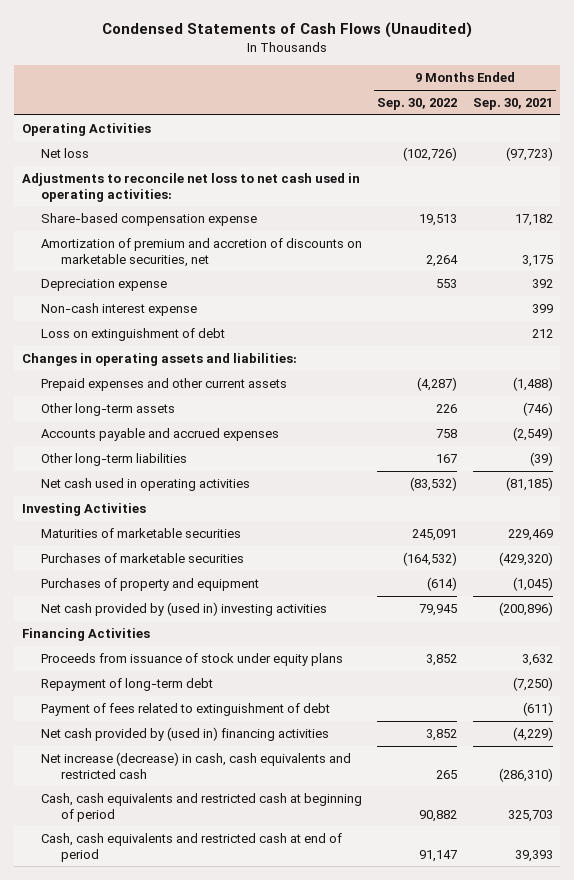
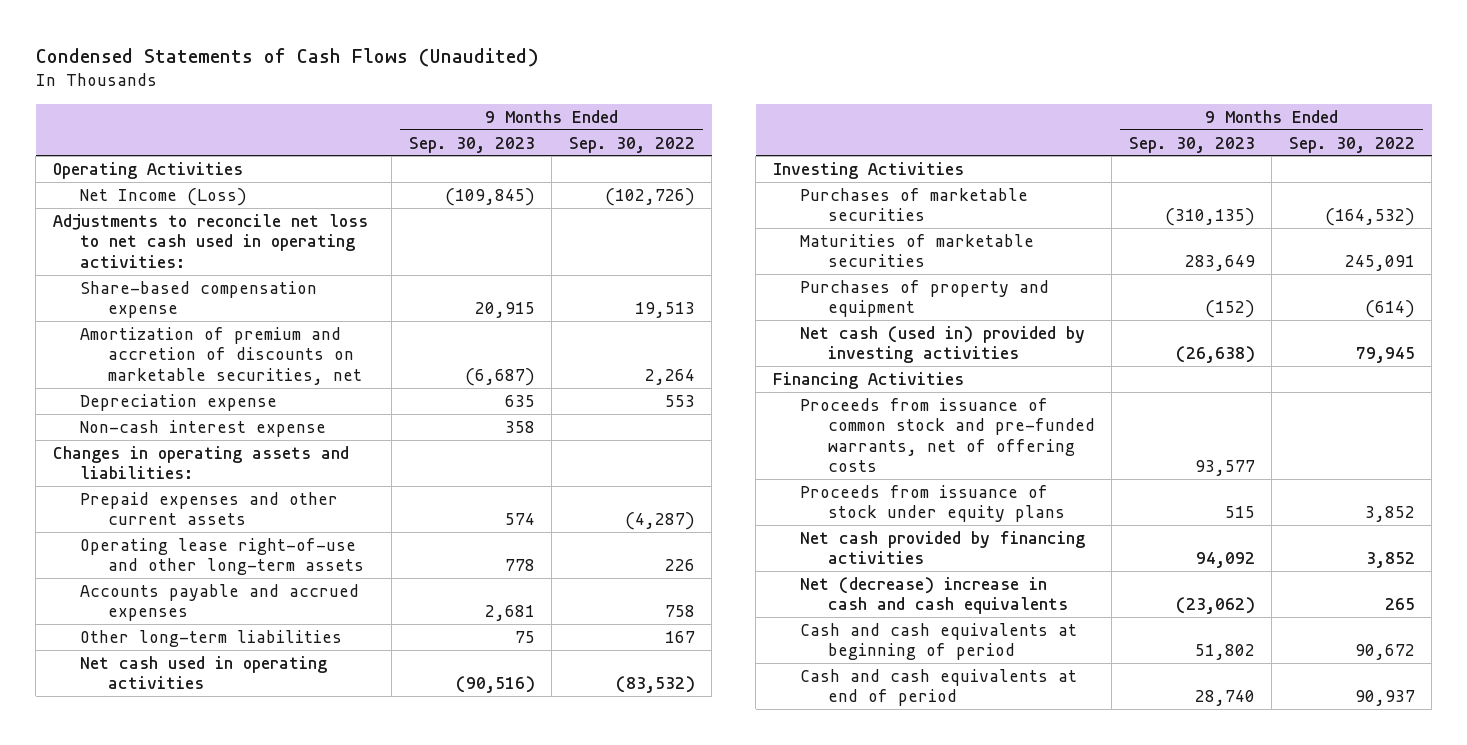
[472,98,553,111] Sep. 30, 2021 -> none
none -> [408,136,535,153] Sep. 30, 2023
[41,148,90,159] Net loss -> [80,187,248,206] Net Income (Loss)
[41,328,226,342] Loss on extinguishment of debt -> none
[41,403,176,417] Other long-term assets -> [80,537,364,576] Operating lease right-of-use and other long-term assets
[41,528,242,539] Maturities of marketable securities -> [800,233,1035,268] Maturities of marketable securities
[41,602,328,617] Net cash provided by (used in) investing activities -> [800,325,1086,364] Net cash (used in) provided by investing activities
none -> [800,397,1095,473] Proceeds from issuance of common stock and pre-funded warrants, net of offering costs
[41,678,214,692] Repayment of long-term debt -> none
[41,703,331,717] Payment of fees related to extinguishment of debt -> none
[41,727,330,742] Net cash provided by (used in) financing activities -> [800,530,1086,565] Net cash provided by financing activities
[41,752,352,779] Net increase (decrease) in cash, cash equivalents and restricted cash -> [800,576,1068,615] Net (decrease) increase in cash and cash equivalents
[41,793,363,822] Cash, cash equivalents and restricted cash at beginning of period -> [800,622,1078,661] Cash and cash equivalents at beginning of period
[419,809,458,822] 90,882 -> [1354,644,1415,661] 90,672
[41,833,343,862] Cash, cash equivalents and restricted cash at end of period -> [800,668,1078,707] Cash and cash equivalents at end of period
[419,849,458,862] 91,147 -> [1354,690,1415,707] 90,937

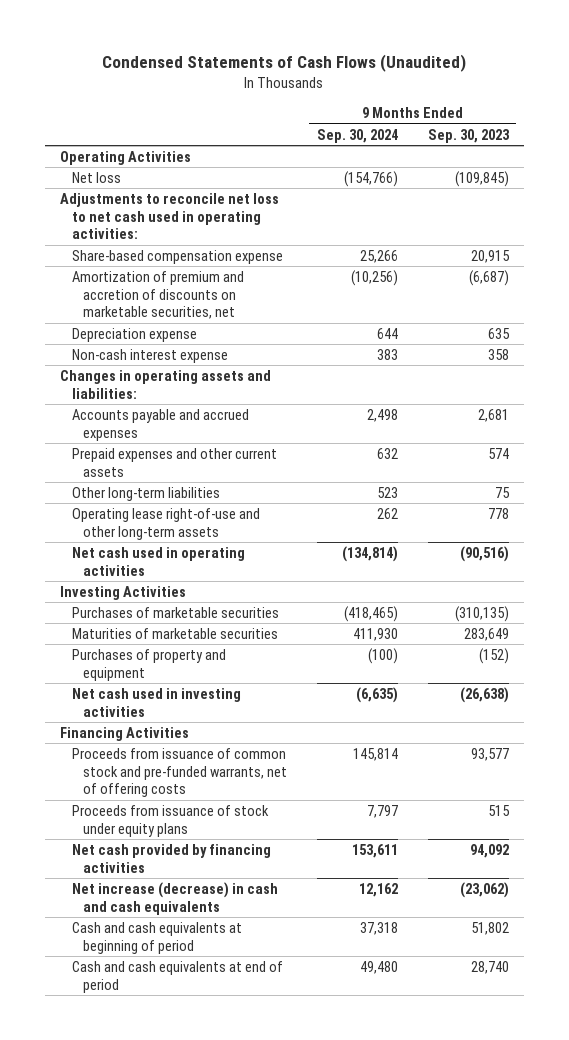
[568,136,695,153] Sep. 30, 2022 -> none
none -> [316,128,398,143] Sep. 30, 2024
[80,187,248,206] Net Income (Loss) -> [71,171,121,183] Net loss
[80,491,339,526] Prepaid expenses and other current assets -> [71,447,277,477] Prepaid expenses and other current assets
[80,537,364,576] Operating lease right-of-use and other long-term assets -> [71,507,260,540] Operating lease right-of-use and other long-term assets
[800,325,1086,364] Net cash (used in) provided by investing activities -> [71,687,241,717] Net cash used in investing activities
[800,576,1068,615] Net (decrease) increase in cash and cash equivalents -> [71,881,278,915] Net increase (decrease) in cash and cash equivalents

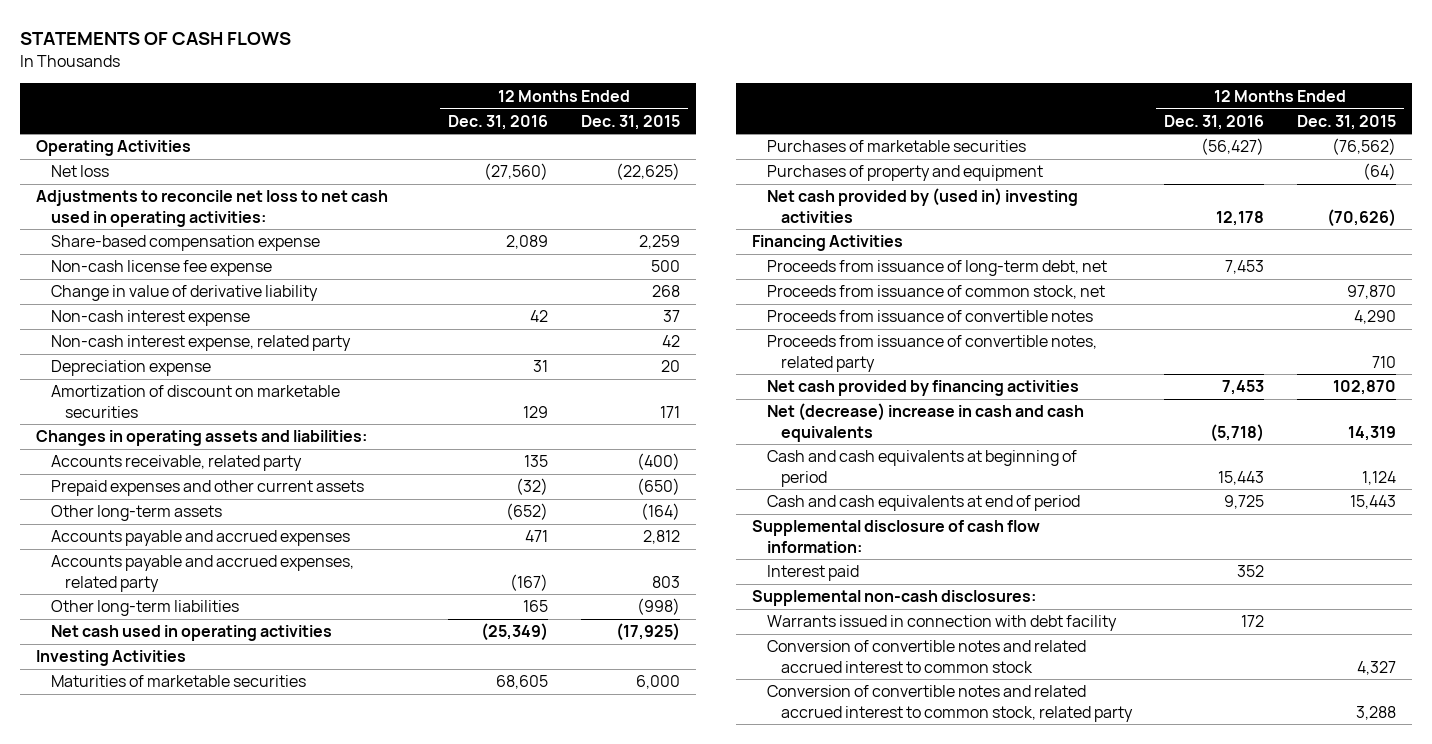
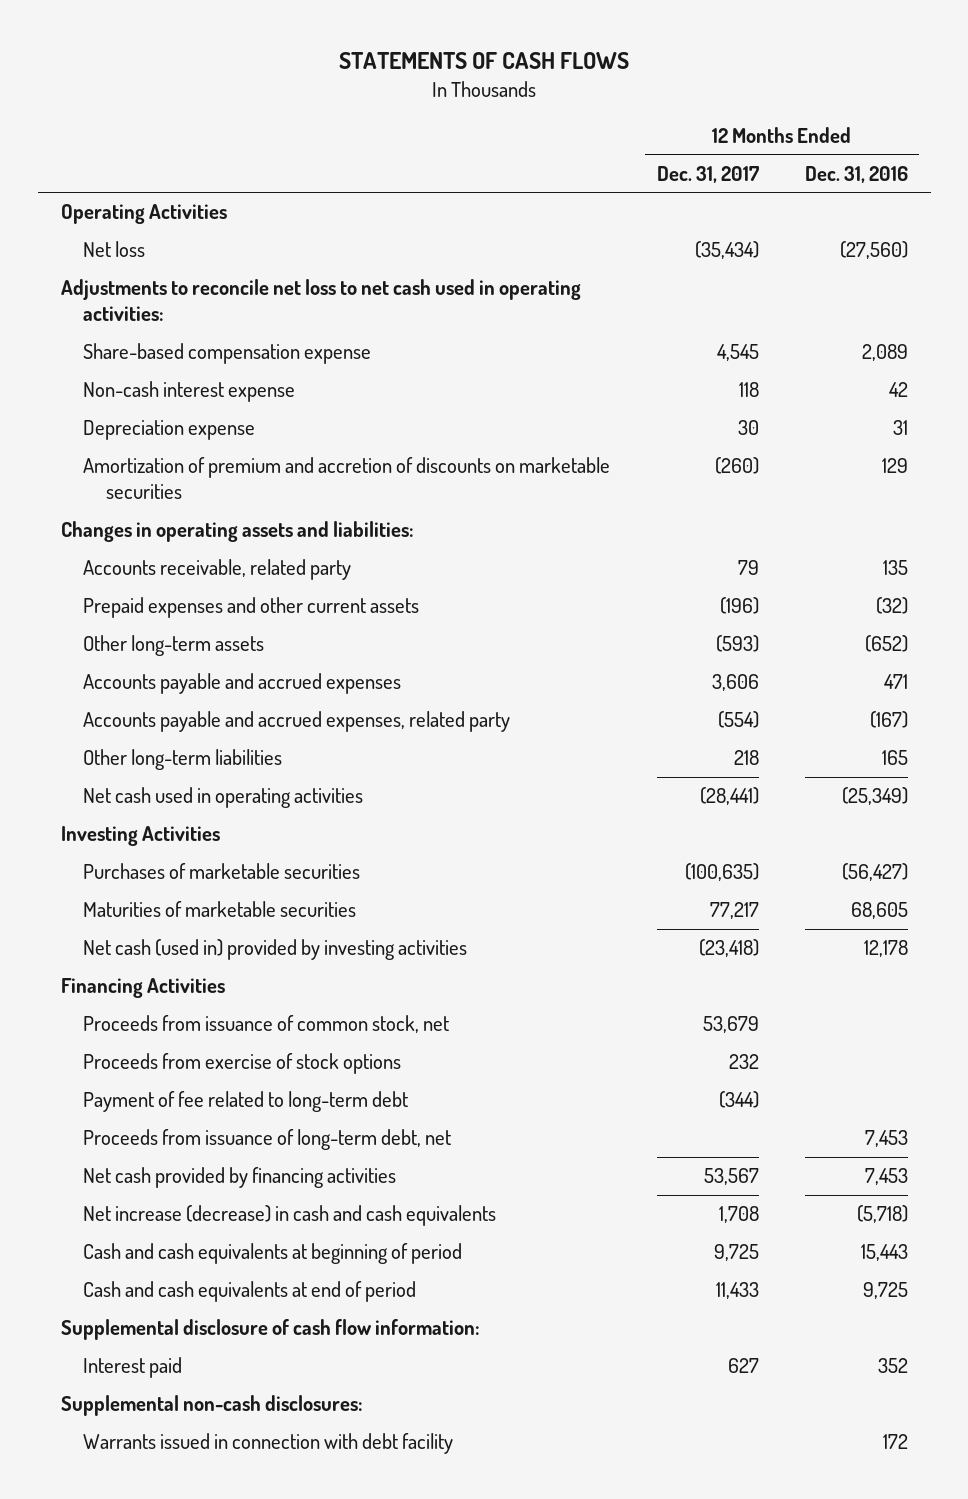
[580,114,680,130] Dec. 31, 2015 -> none
none -> [656,165,759,183] Dec. 31, 2017
[50,260,272,277] Non-cash license fee expense -> none
[50,285,318,302] Change in value of derivative liability -> none
[50,335,351,352] Non-cash interest expense, related party -> none
[50,385,340,418] Amortization of discount on marketable securities -> [83,457,611,500] Amortization of premium and accretion of discounts on marketable securities
[766,165,1043,182] Purchases of property and equipment -> none
[50,675,306,688] Maturities of marketable securities -> [83,901,357,918] Maturities of marketable securities
[766,188,1078,223] Net cash provided by (used in) investing activities -> [83,939,468,961] Net cash (used in) provided by investing activities
[766,310,1093,323] Proceeds from issuance of convertible notes -> none
[766,335,1097,372] Proceeds from issuance of convertible notes, related party -> none
none -> [83,1053,402,1075] Proceeds from exercise of stock options
none -> [83,1091,409,1113] Payment of fee related to long-term debt
[766,260,1107,277] Proceeds from issuance of long-term debt, net -> [83,1129,452,1151] Proceeds from issuance of long-term debt, net
[766,403,1084,442] Net (decrease) increase in cash and cash equivalents -> [83,1205,497,1227] Net increase (decrease) in cash and cash equivalents
[766,640,1086,673] Conversion of convertible notes and related accrued interest to common stock -> none
[766,685,1134,722] Conversion of convertible notes and related accrued interest to common stock, related party -> none

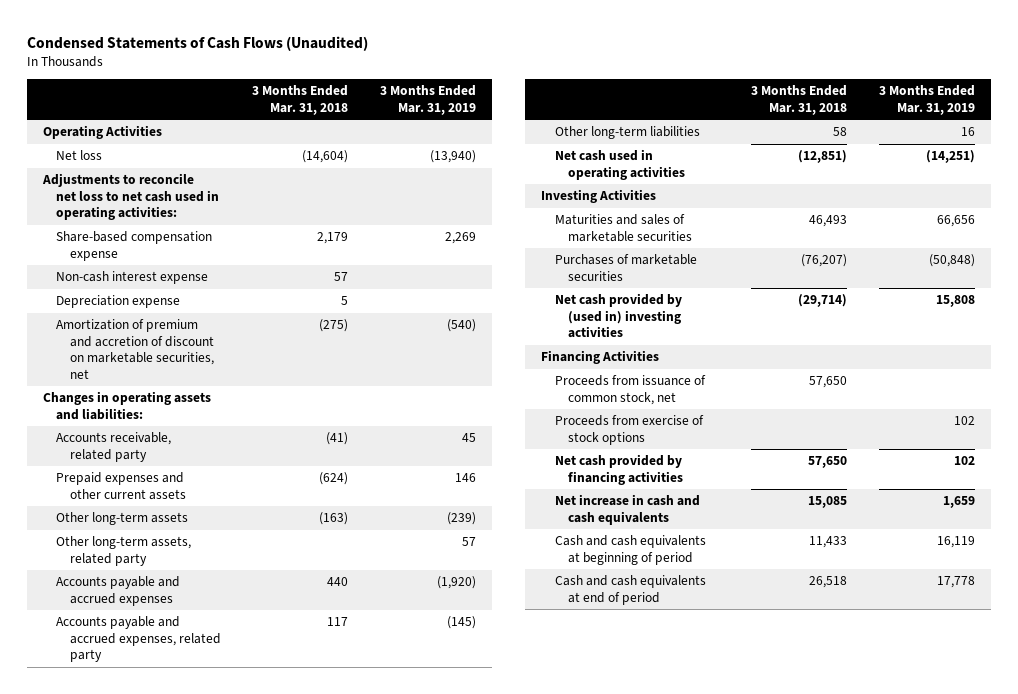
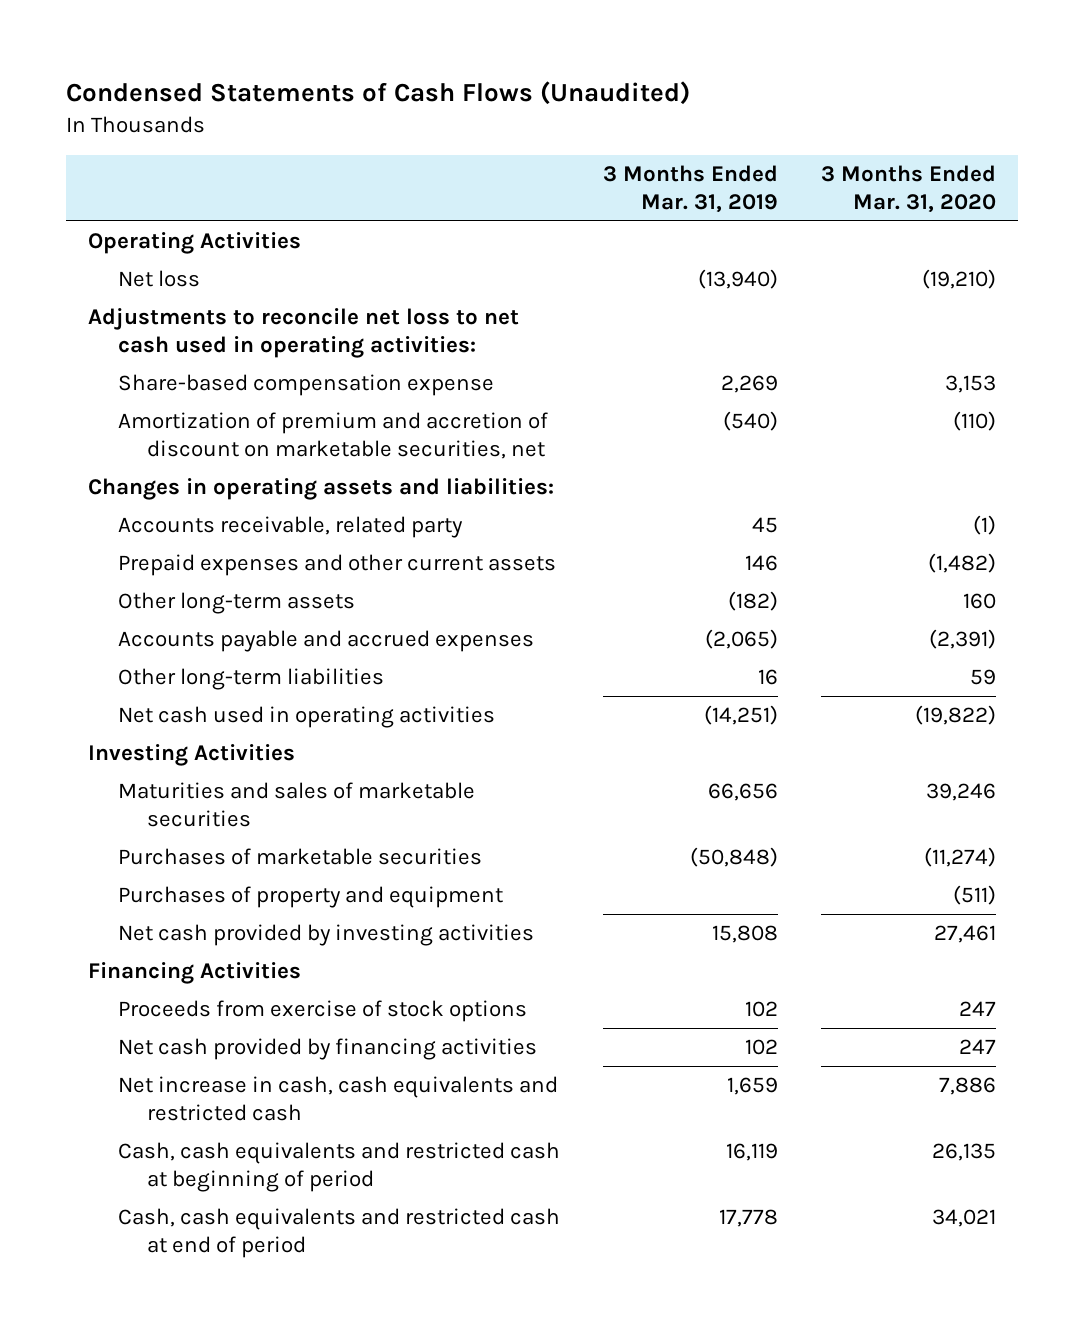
[252,85,349,115] 3 Months Ended Mar. 31, 2018 -> none
none -> [821,164,997,213] 3 Months Ended Mar. 31, 2020
[56,271,209,285] Non-cash interest expense -> none
[56,295,181,309] Depreciation expense -> none
[56,536,192,566] Other long-term assets, related party -> none
[56,616,221,663] Accounts payable and accrued expenses, related party -> none
[447,512,477,526] (239) -> [727,590,778,611] (182)
[437,576,477,590] (1,920) -> [704,628,778,649] (2,065)
none -> [117,885,503,908] Purchases of property and equipment
[554,293,682,339] Net cash provided by (used in) investing activities -> [117,923,534,946] Net cash provided by investing activities
[554,375,706,405] Proceeds from issuance of common stock, net -> none
[554,494,700,525] Net increase in cash and cash equivalents -> [117,1075,558,1122] Net increase in cash, cash equivalents and restricted cash
[554,535,706,565] Cash and cash equivalents at beginning of period -> [117,1141,560,1193] Cash, cash equivalents and restricted cash at beginning of period
[554,575,706,605] Cash and cash equivalents at end of period -> [117,1207,560,1259] Cash, cash equivalents and restricted cash at end of period

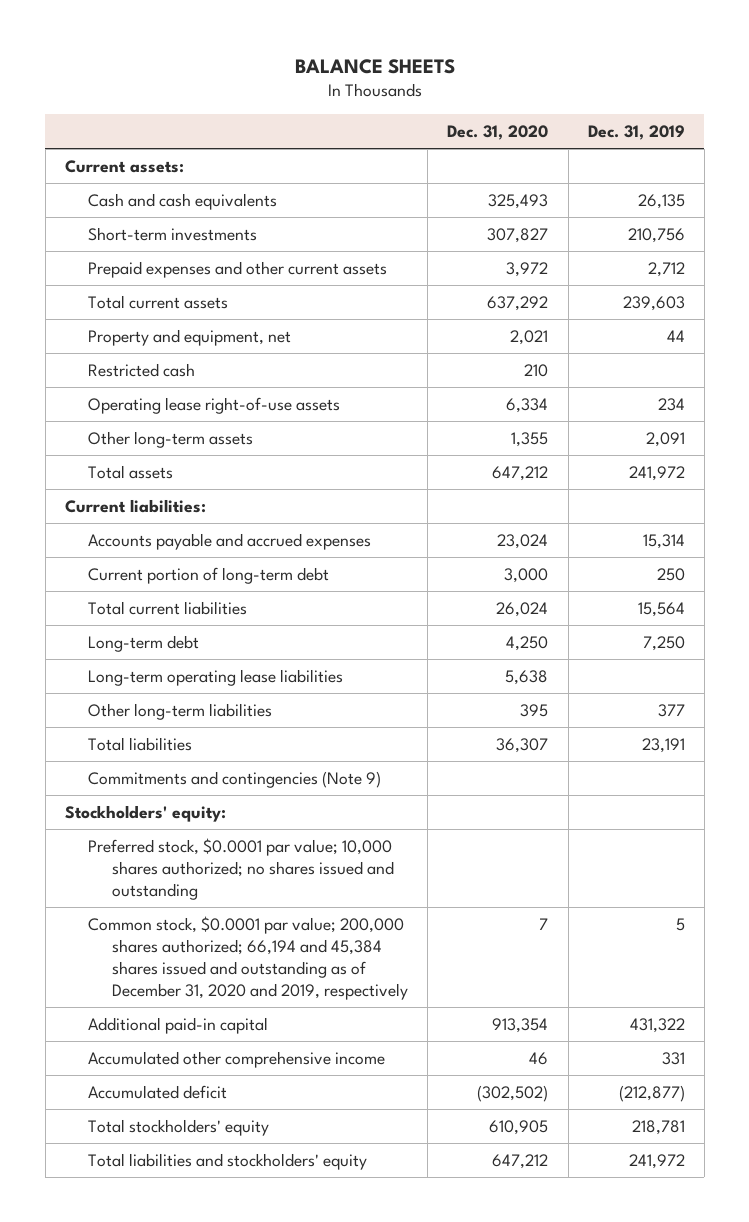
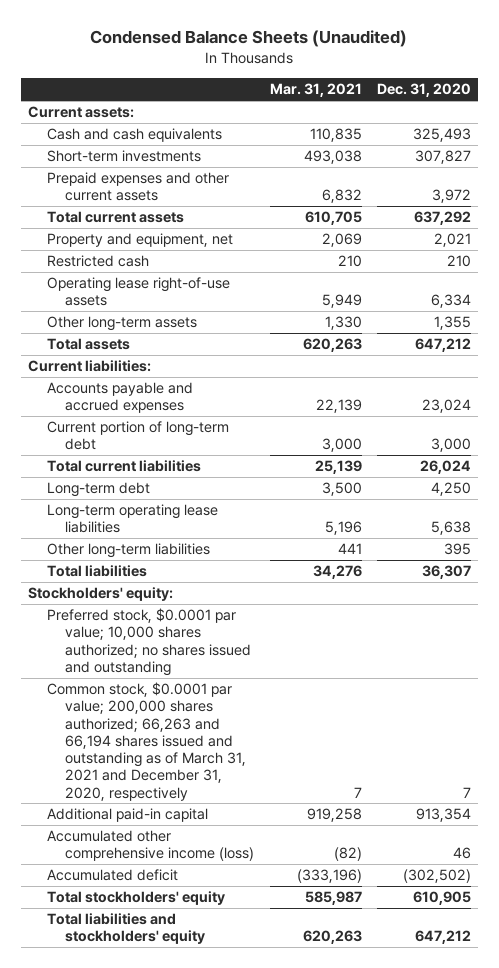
[294,58,455,74] BALANCE SHEETS -> [90,30,408,48] Condensed Balance Sheets (Unaudited)
[587,124,685,140] Dec. 31, 2019 -> none
none -> [269,83,362,98] Mar. 31, 2021
[88,770,382,788] Commitments and contingencies (Note 9) -> none
[88,915,409,1001] Common stock, $0.0001 par value; 200,000 shares authorized; 66,194 and 45,384 shares issued and outstanding as of December 31, 2020 and 2019, respectively -> [46,682,247,801] Common stock, $0.0001 par value; 200,000 shares authorized; 66,263 and 66,194 shares issued and outstanding as of March 31, 2021 and December 31, 2020, respectively
[88,1050,386,1068] Accumulated other comprehensive income -> [46,830,255,862] Accumulated other comprehensive income (loss)

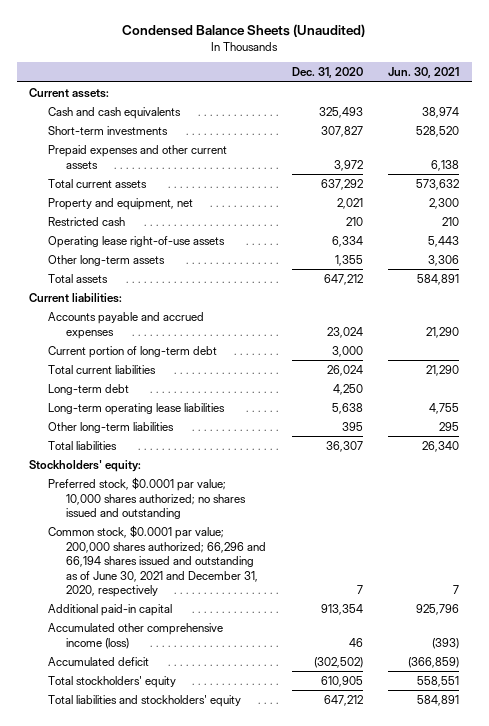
[269,83,362,98] Mar. 31, 2021 -> none
none -> [388,67,460,79] Jun. 30, 2021
[46,682,247,801] Common stock, $0.0001 par value; 200,000 shares authorized; 66,263 and 66,194 shares issued and outstanding as of March 31, 2021 and December 31, 2020, respectively -> [47,524,267,598] Common stock, $0.0001 par value; 200,000 shares authorized; 66,296 and 66,194 shares issued and outstanding as of June 30, 2021 and December 31, 2020, respectively

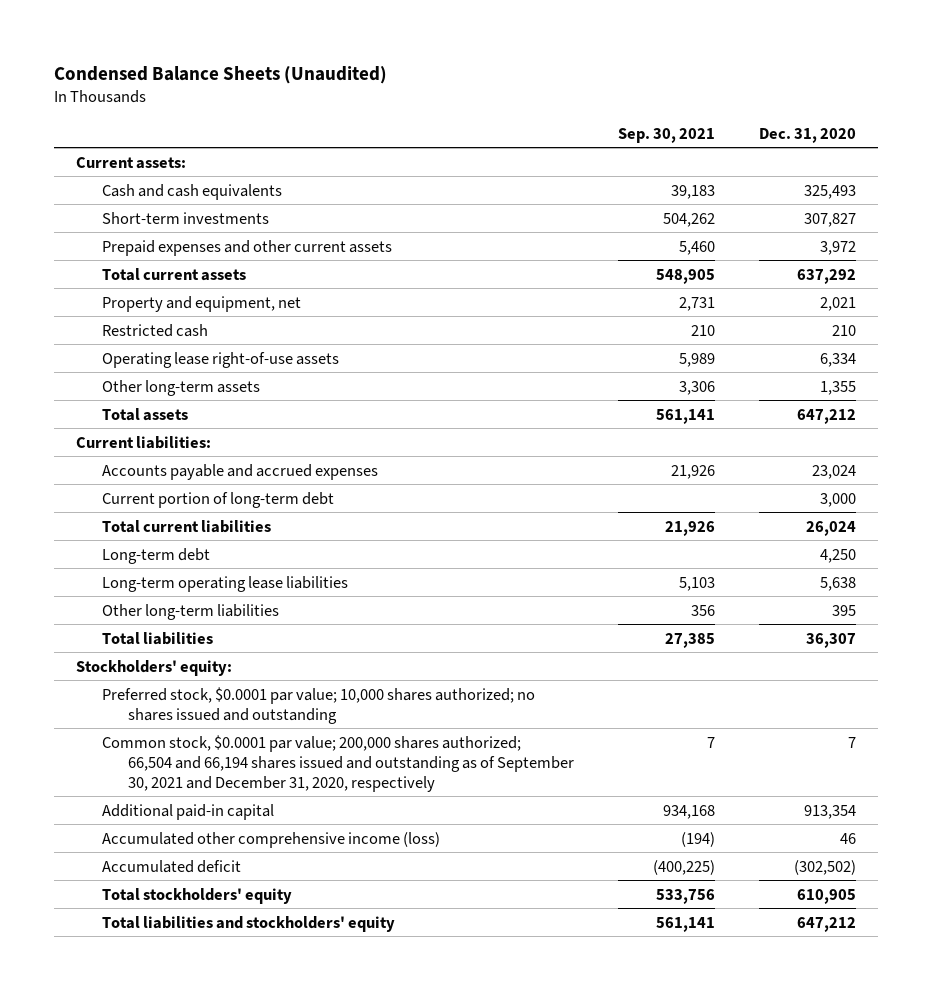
[388,67,460,79] Jun. 30, 2021 -> none
none -> [618,127,716,143] Sep. 30, 2021
[47,524,267,598] Common stock, $0.0001 par value; 200,000 shares authorized; 66,296 and 66,194 shares issued and outstanding as of June 30, 2021 and December 31, 2020, respectively -> [102,734,575,792] Common stock, $0.0001 par value; 200,000 shares authorized; 66,504 and 66,194 shares issued and outstanding as of September 30, 2021 and December 31, 2020, respectively

